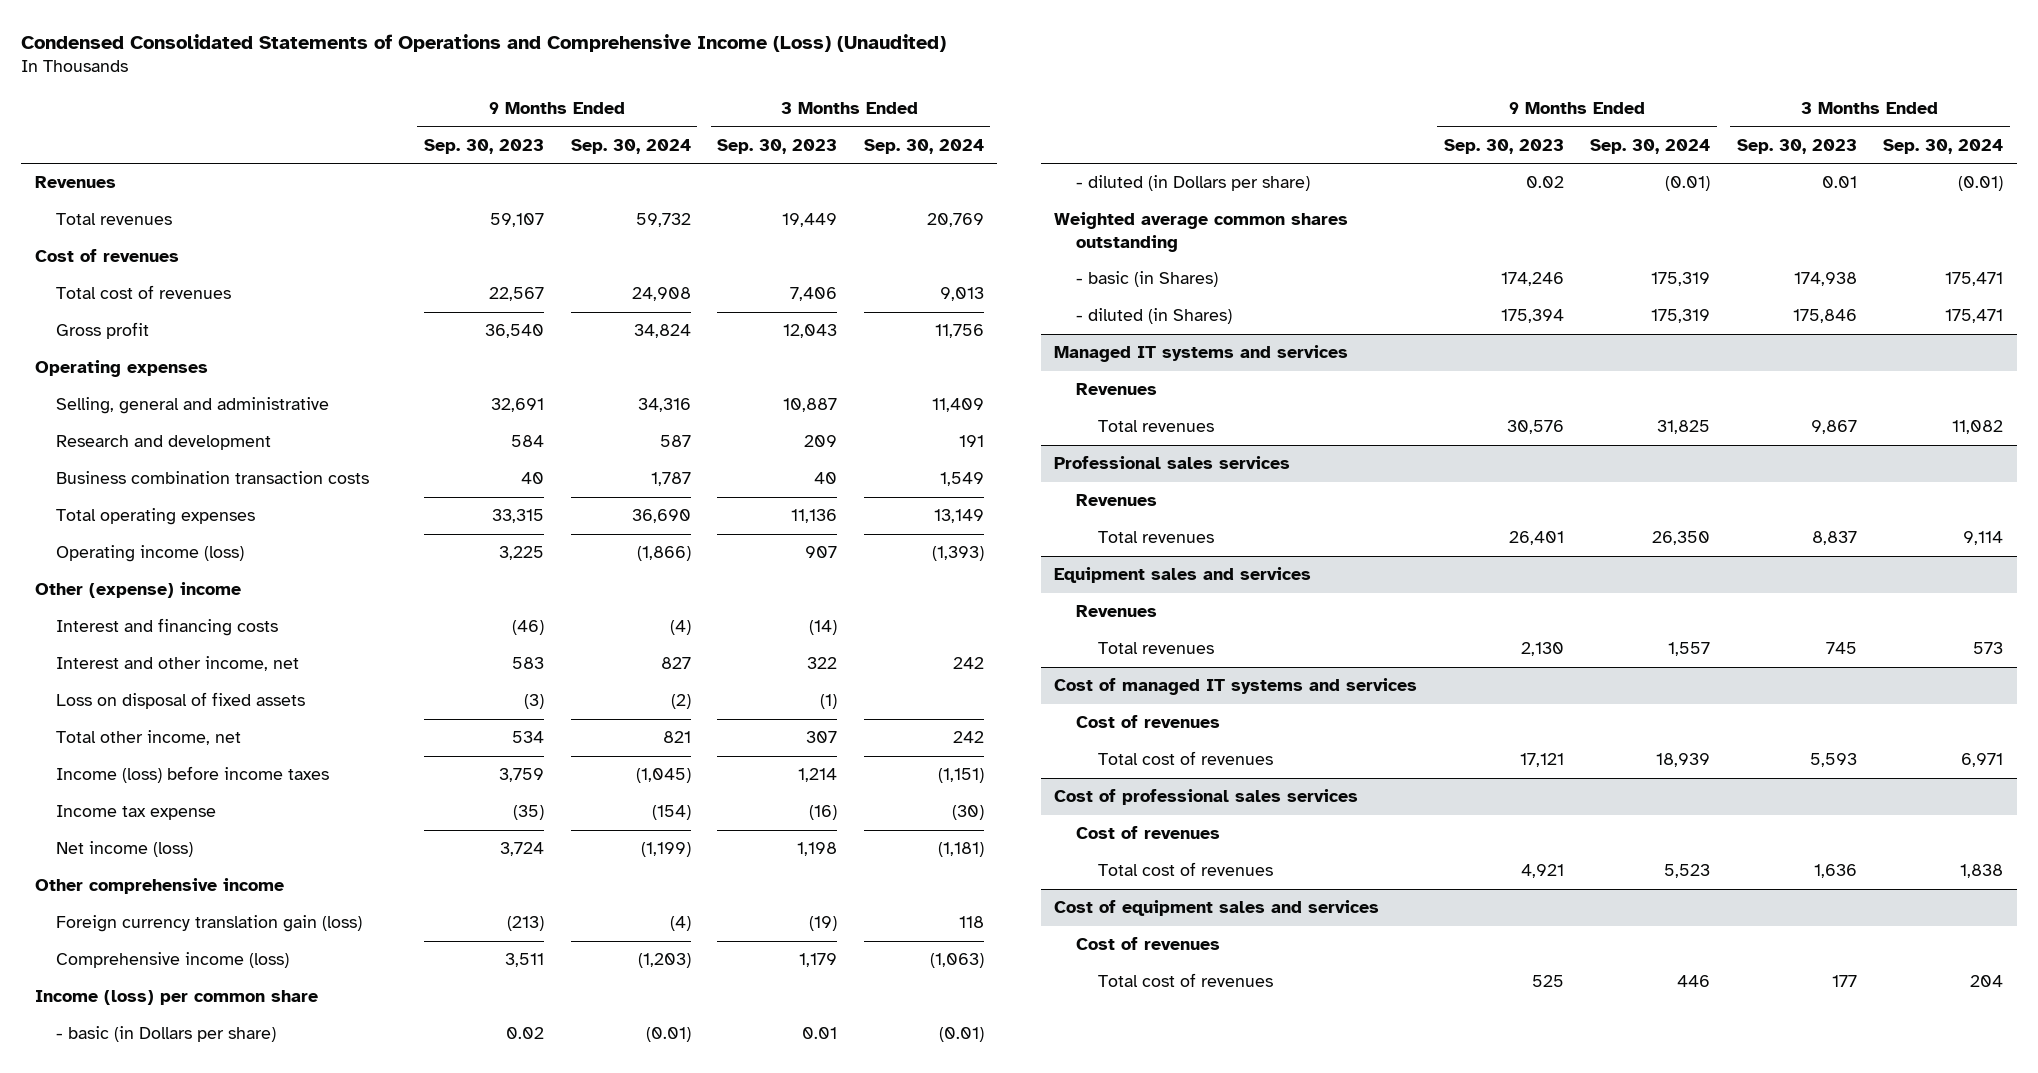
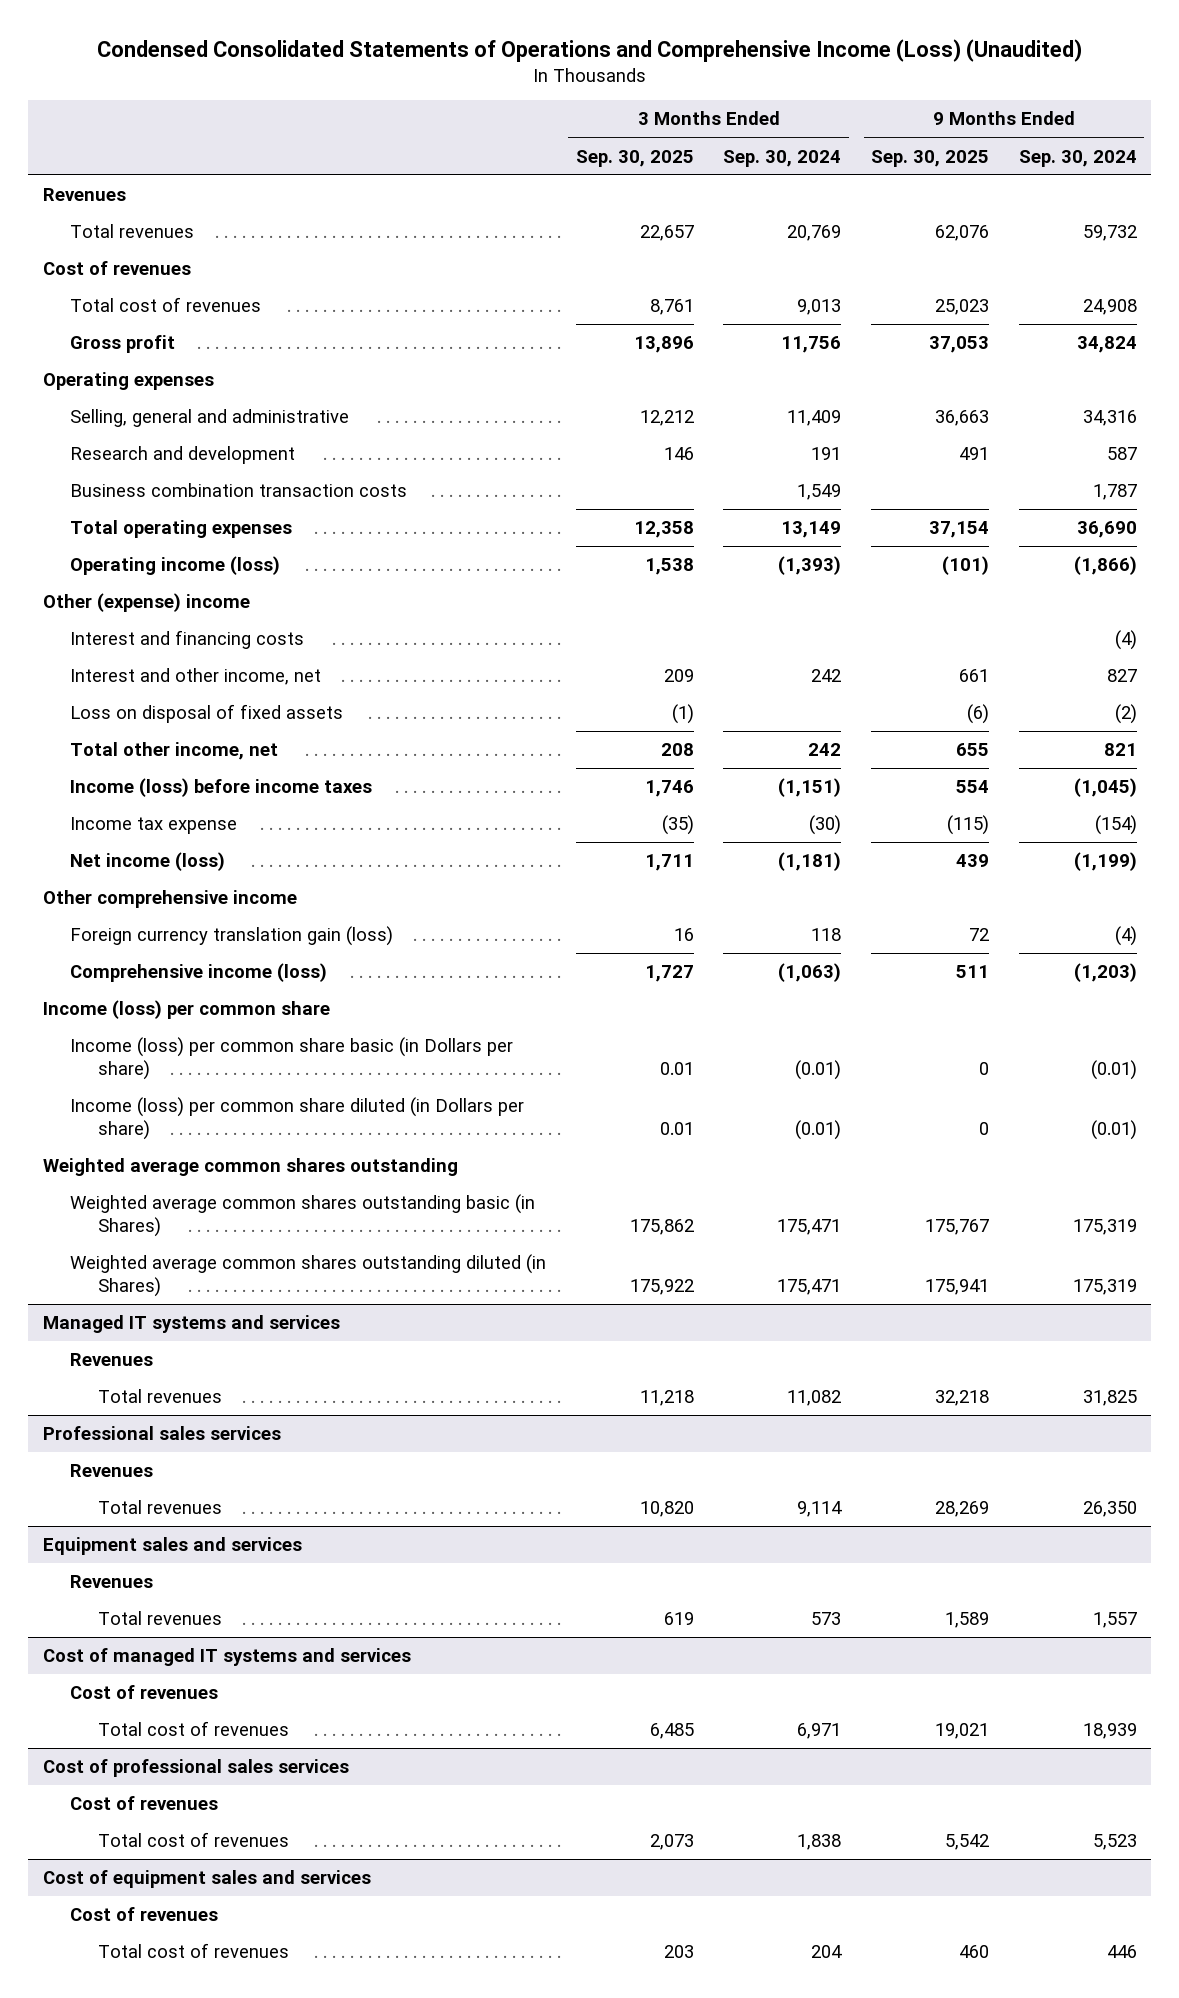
[424,138,545,154] Sep. 30, 2023 -> none
[717,138,838,154] Sep. 30, 2023 -> none
none -> [575,149,694,167] Sep. 30, 2025
none -> [870,149,989,167] Sep. 30, 2025
[56,1026,277,1043] - basic (in Dollars per share) -> [70,1037,514,1080] Income (loss) per common share basic (in Dollars per share)
[1076,175,1311,192] - diluted (in Dollars per share) -> [70,1097,525,1140] Income (loss) per common share diluted (in Dollars per share)
[1076,271,1219,288] - basic (in Shares) -> [70,1194,536,1237] Weighted average common shares outstanding basic (in Shares)
[1076,308,1233,325] - diluted (in Shares) -> [70,1254,547,1297] Weighted average common shares outstanding diluted (in Shares)

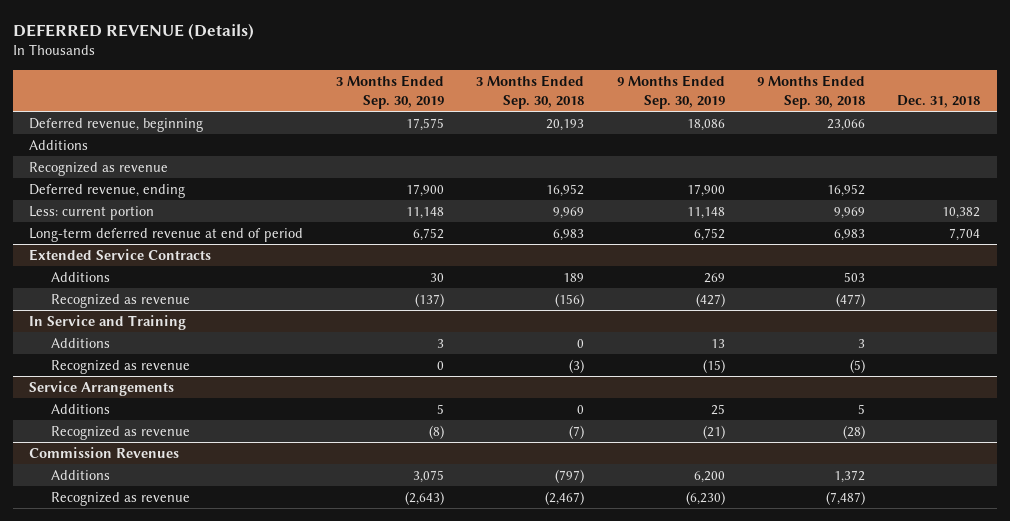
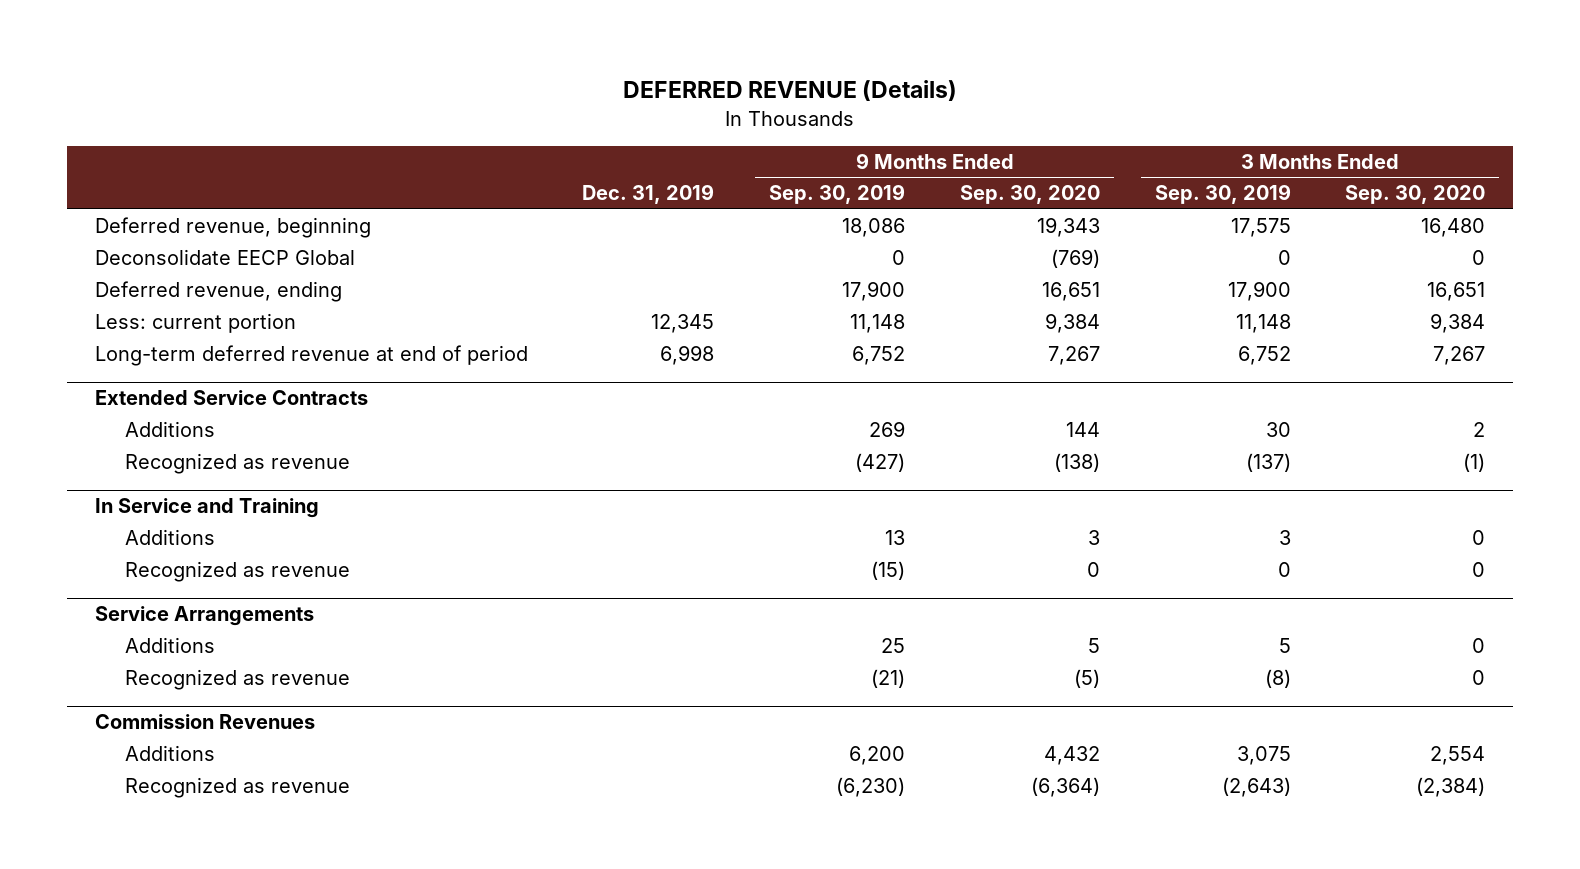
[476,75,585,109] 3 Months Ended Sep. 30, 2018 -> none
[756,75,865,109] 9 Months Ended Sep. 30, 2018 -> none
[897,94,981,108] Dec. 31, 2018 -> none
none -> [582,184,715,205] Dec. 31, 2019
none -> [959,185,1100,205] Sep. 30, 2020
none -> [1345,185,1486,205] Sep. 30, 2020
[29,139,89,150] Additions -> none
[29,161,169,176] Recognized as revenue -> none
none -> [94,249,355,266] Deconsolidate EECP Global

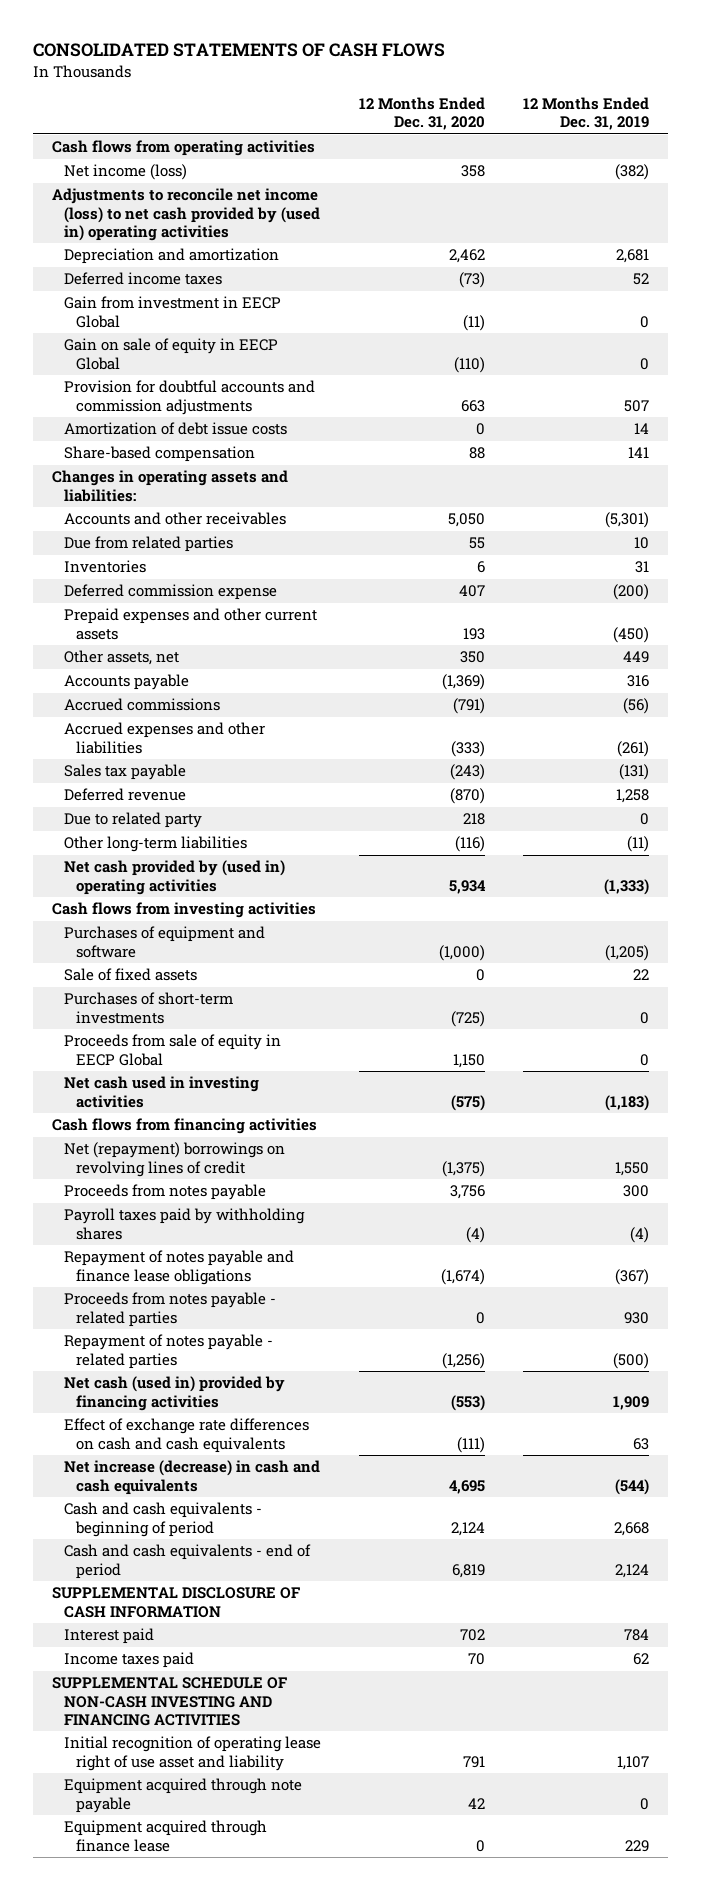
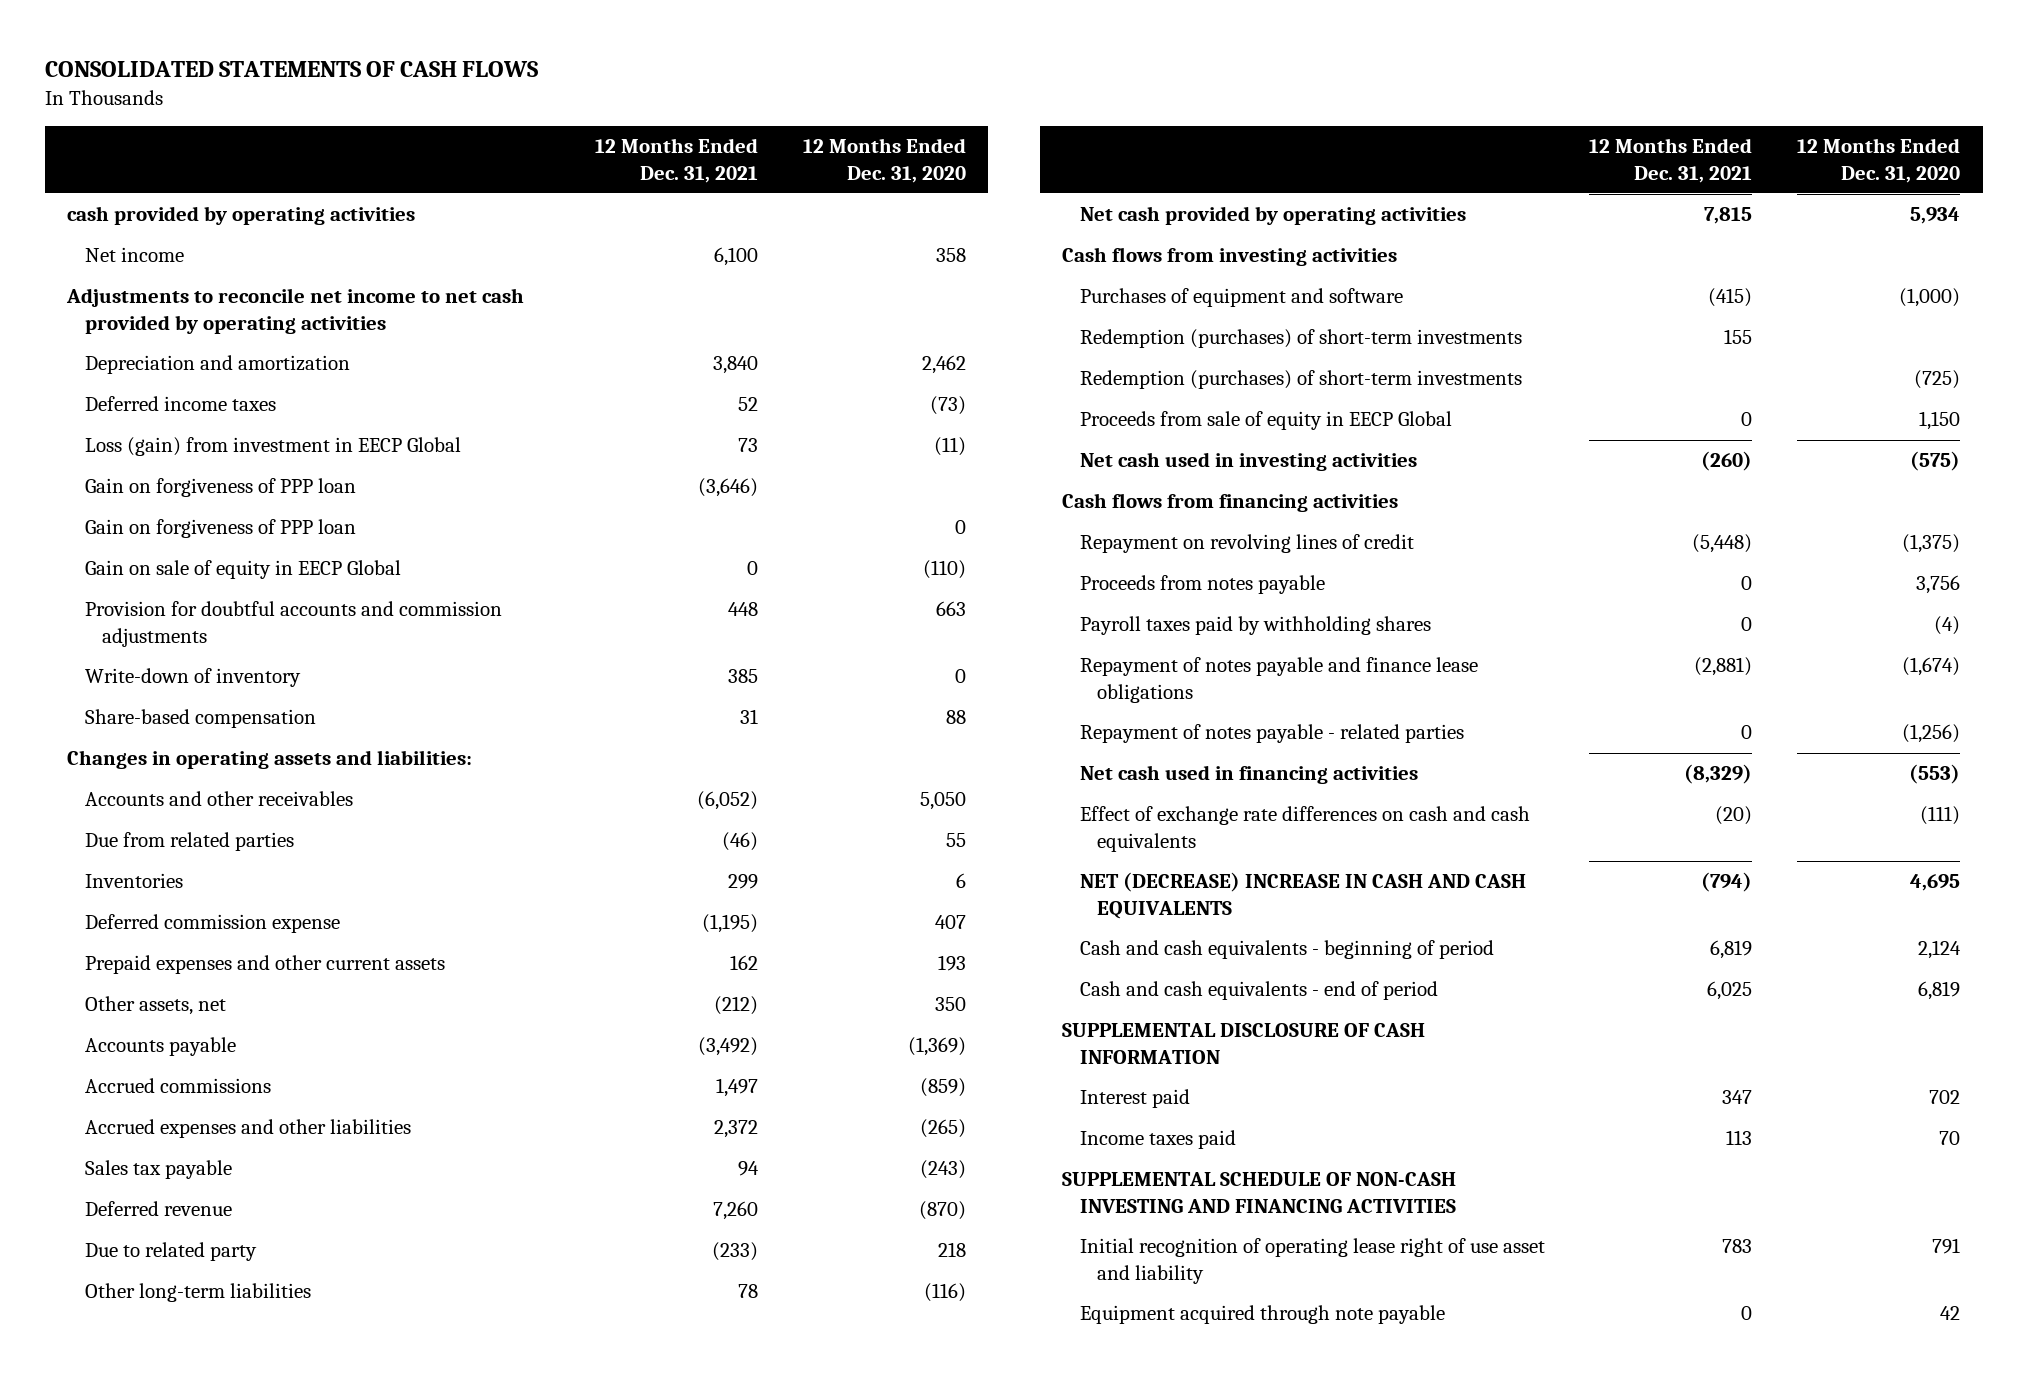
[523,96,650,131] 12 Months Ended Dec. 31, 2019 -> none
none -> [594,138,758,183] 12 Months Ended Dec. 31, 2021
[51,140,315,157] Cash flows from operating activities -> [67,206,416,226] cash provided by operating activities
[64,164,188,181] Net income (loss) -> [84,247,184,263] Net income
[51,188,321,241] Adjustments to reconcile net income (loss) to net cash provided by (used in) operating activities -> [66,288,525,334] Adjustments to reconcile net income to net cash provided by operating activities
[64,296,282,328] Gain from investment in EECP Global -> [84,437,461,457] Loss (gain) from investment in EECP Global
none -> [84,478,356,498] Gain on forgiveness of PPP loan
none -> [84,519,356,539] Gain on forgiveness of PPP loan
[64,422,288,436] Amortization of debt issue costs -> none
none -> [84,668,301,688] Write-down of inventory
[453,698,486,715] (791) -> [919,1078,966,1098] (859)
[451,740,486,757] (333) -> [919,1119,966,1139] (265)
[64,860,286,895] Net cash provided by (used in) operating activities -> [1079,206,1466,226] Net cash provided by operating activities
[64,968,198,982] Sale of fixed assets -> none
none -> [1079,329,1522,349] Redemption (purchases) of short-term investments
[64,992,234,1024] Purchases of short-term investments -> [1079,370,1522,390] Redemption (purchases) of short-term investments
[64,1142,286,1177] Net (repayment) borrowings on revolving lines of credit -> [1079,534,1414,554] Repayment on revolving lines of credit
[64,1292,277,1327] Proceeds from notes payable - related parties -> none
[64,1376,286,1411] Net cash (used in) provided by financing activities -> [1079,765,1418,785] Net cash used in financing activities
[64,1460,321,1495] Net increase (decrease) in cash and cash equivalents -> [1079,872,1526,919] NET (DECREASE) INCREASE IN CASH AND CASH EQUIVALENTS
[64,1820,268,1852] Equipment acquired through finance lease -> none

